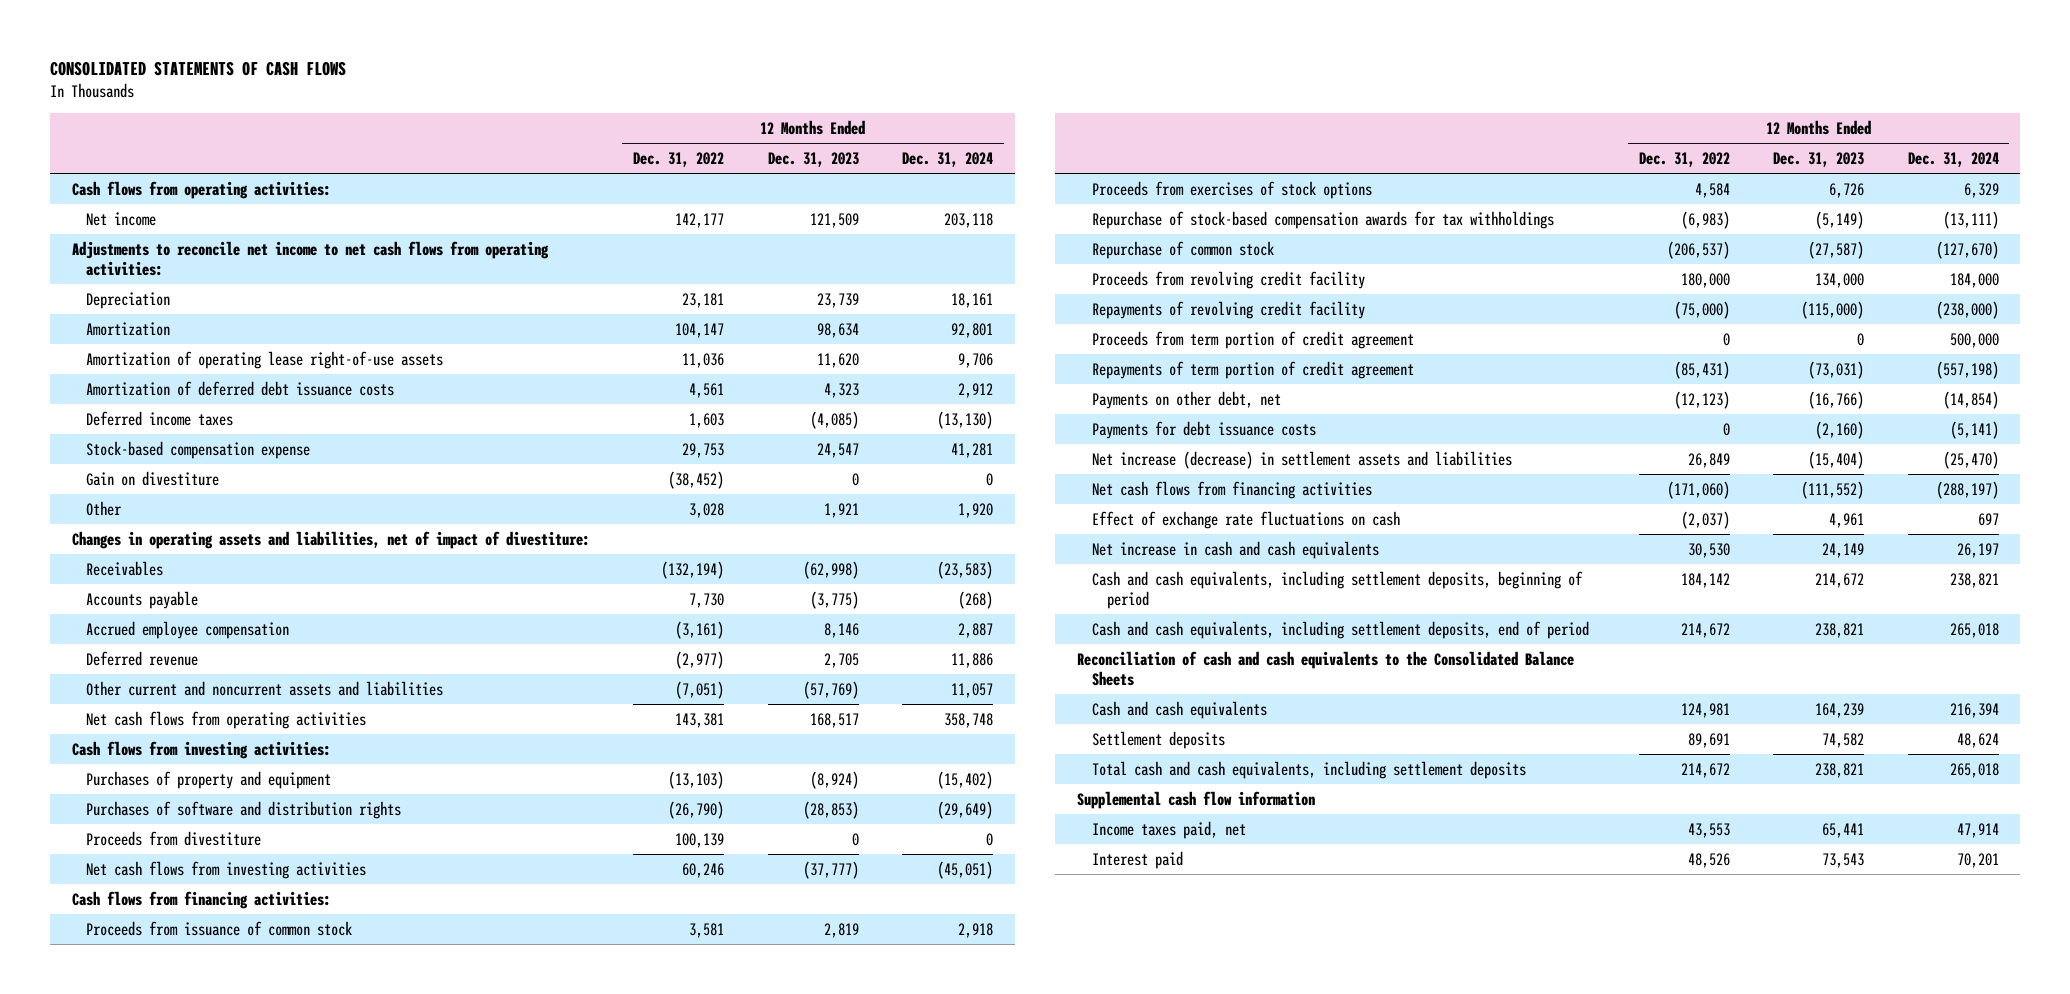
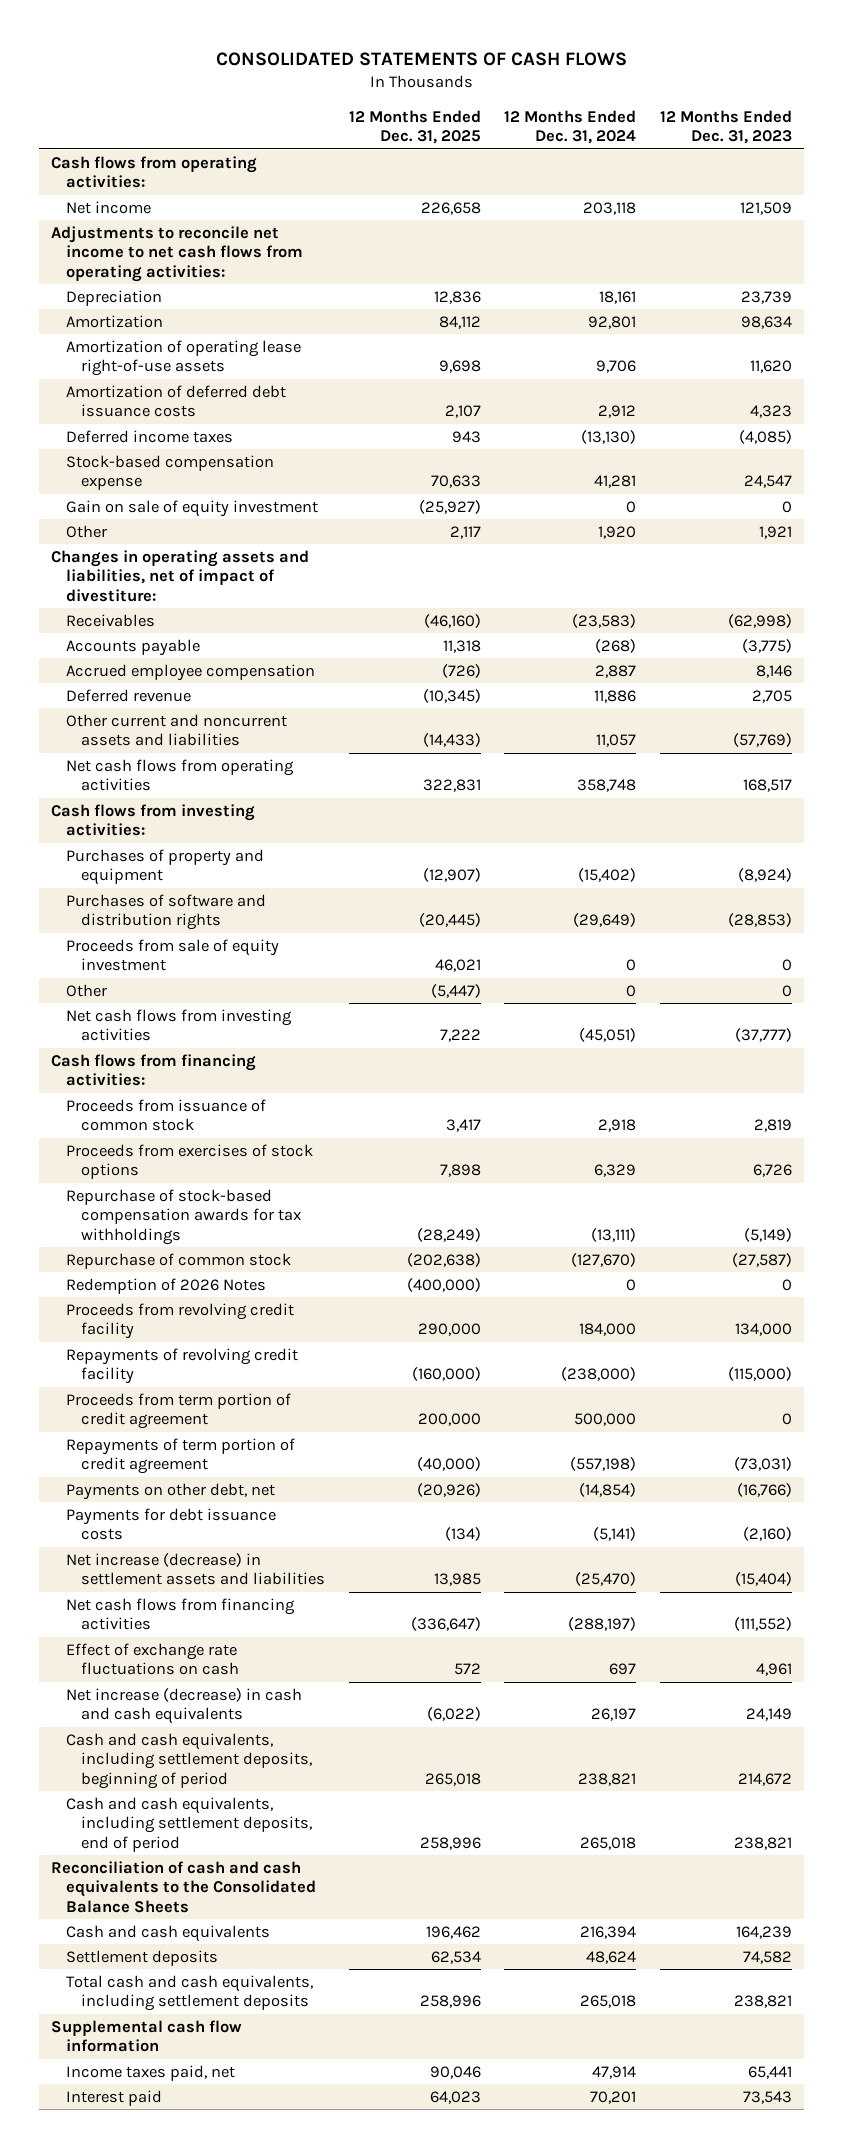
[633,152,725,168] Dec. 31, 2022 -> none
none -> [348,109,481,145] 12 Months Ended Dec. 31, 2025
[86,470,220,486] Gain on divestiture -> none
none -> [66,499,319,517] Gain on sale of equity investment
[86,830,262,846] Proceeds from divestiture -> none
none -> [66,938,280,972] Proceeds from sale of equity investment
none -> [66,983,108,997] Other
none -> [66,1277,267,1294] Redemption of 2026 Notes
[1092,540,1380,559] Net increase in cash and cash equivalents -> [66,1687,303,1725] Net increase (decrease) in cash and cash equivalents

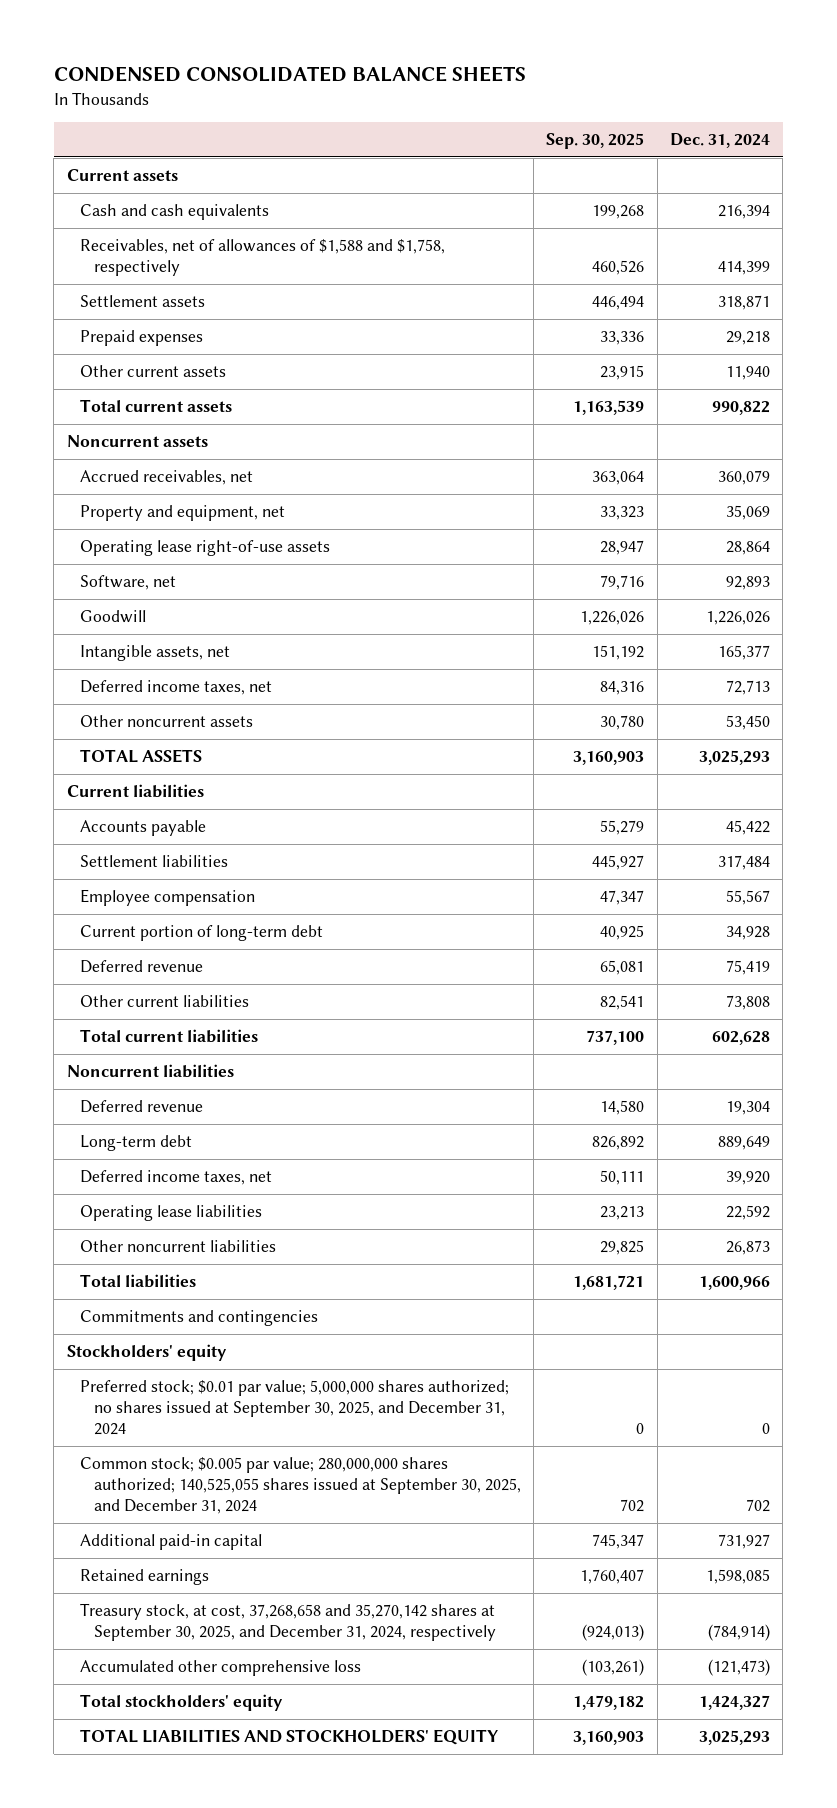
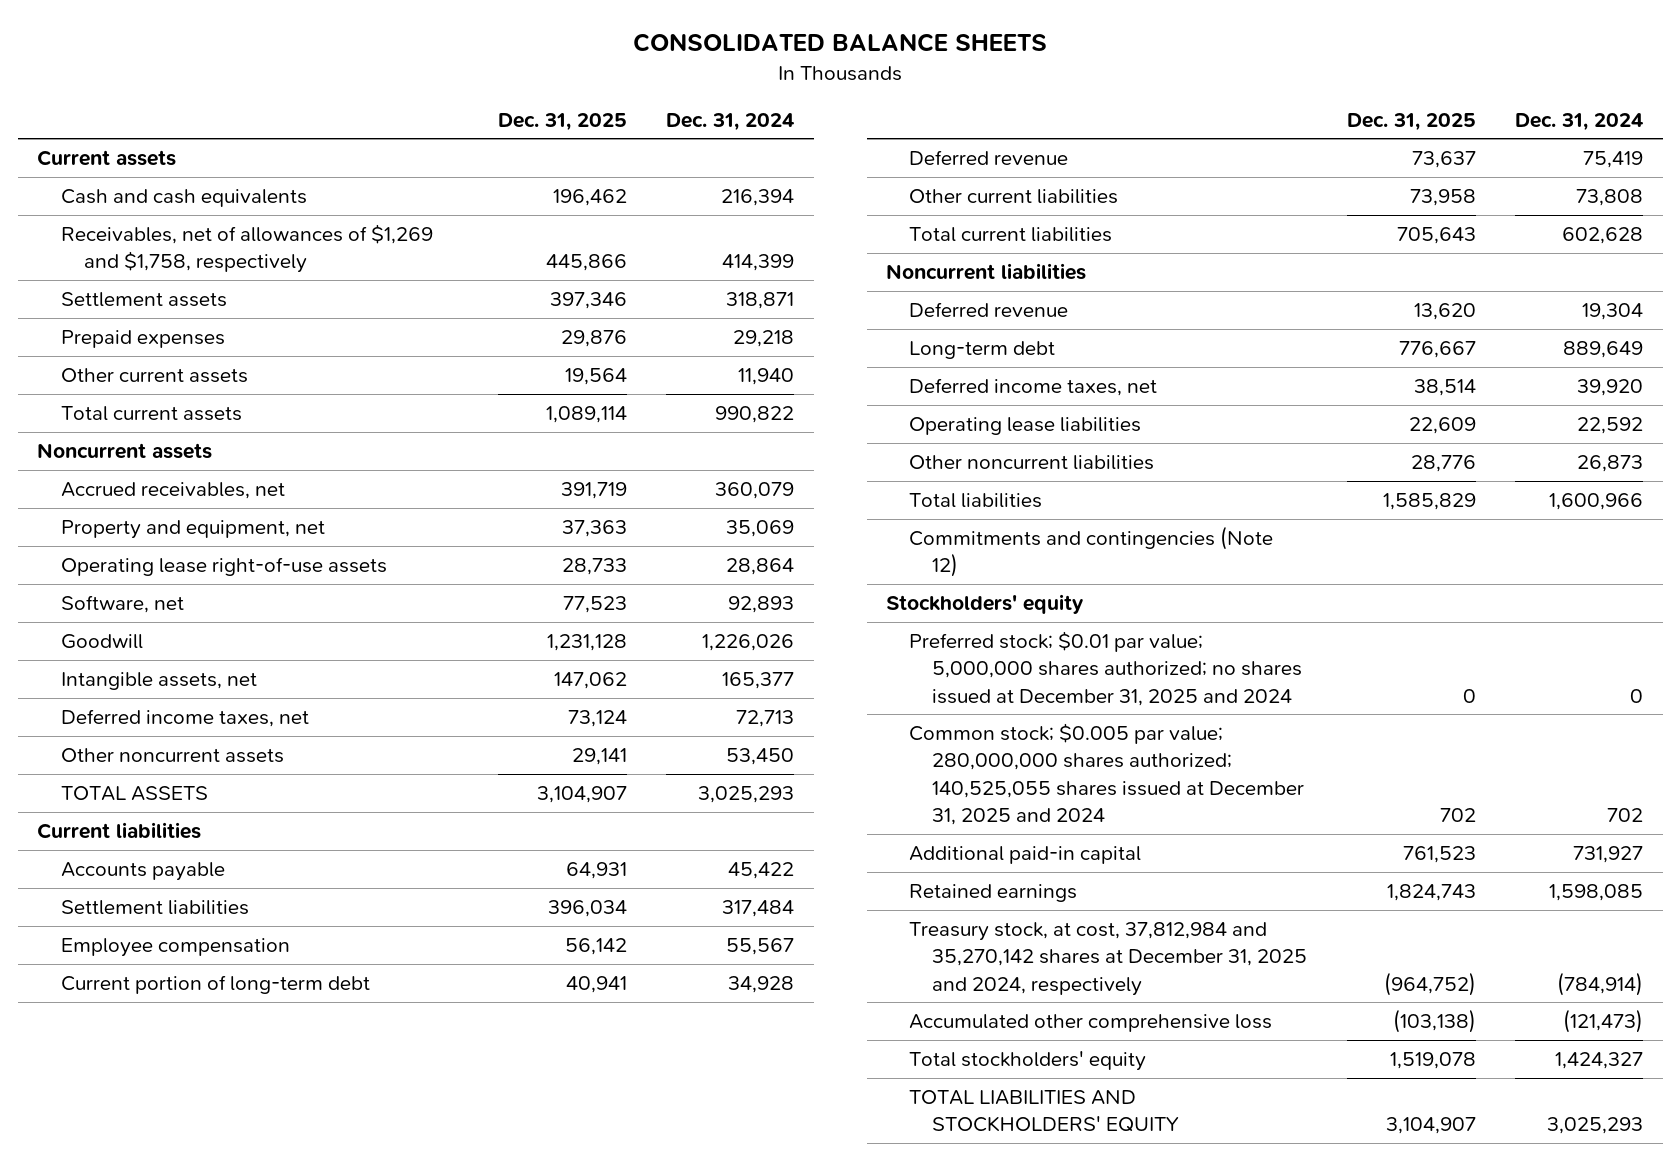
[53,65,526,82] CONDENSED CONSOLIDATED BALANCE SHEETS -> [633,32,1048,52] CONSOLIDATED BALANCE SHEETS
[546,133,645,150] Sep. 30, 2025 -> none
none -> [497,112,627,131] Dec. 31, 2025
[80,239,446,277] Receivables, net of allowances of $1,588 and $1,758, respectively -> [60,224,433,274] Receivables, net of allowances of $1,269 and $1,758, respectively
[80,1310,319,1327] Commitments and contingencies -> [909,526,1274,578] Commitments and contingencies (Note 12)
[80,1380,510,1436] Preferred stock; $0.01 par value; 5,000,000 shares authorized; no shares issued at September 30, 2025, and December 31, 2024 -> [909,631,1303,706] Preferred stock; $0.01 par value; 5,000,000 shares authorized; no shares issued at December 31, 2025 and 2024
[80,1457,521,1515] Common stock; $0.005 par value; 280,000,000 shares authorized; 140,525,055 shares issued at September 30, 2025, and December 31, 2024 -> [909,723,1305,826] Common stock; $0.005 par value; 280,000,000 shares authorized; 140,525,055 shares issued at December 31, 2025 and 2024
[80,1603,496,1642] Treasury stock, at cost, 37,268,658 and 35,270,142 shares at September 30, 2025, and December 31, 2024, respectively -> [909,922,1308,996] Treasury stock, at cost, 37,812,984 and 35,270,142 shares at December 31, 2025 and 2024, respectively

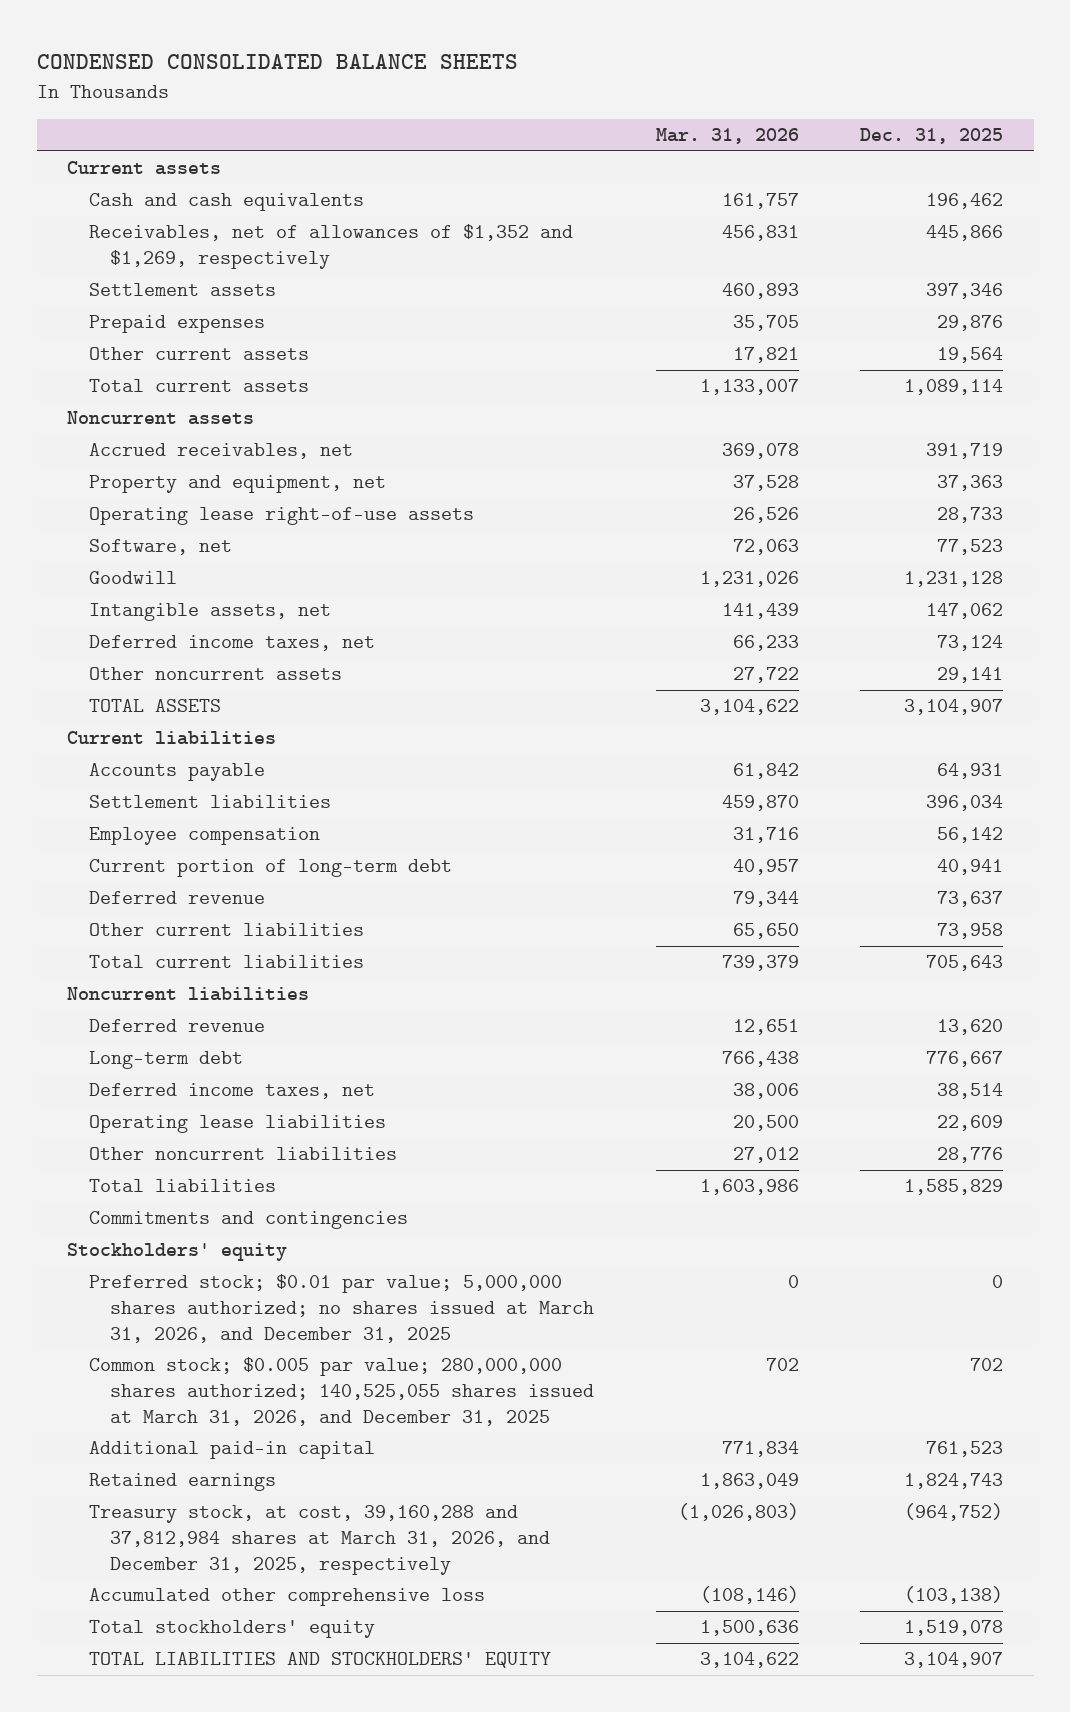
[633,32,1048,52] CONSOLIDATED BALANCE SHEETS -> [36,54,518,70] CONDENSED CONSOLIDATED BALANCE SHEETS
[666,112,795,131] Dec. 31, 2024 -> none
none -> [655,128,799,145] Mar. 31, 2026
[60,224,433,274] Receivables, net of allowances of $1,269 and $1,758, respectively -> [88,224,573,270] Receivables, net of allowances of $1,352 and $1,269, respectively
[909,526,1274,578] Commitments and contingencies (Note 12) -> [88,1211,408,1230] Commitments and contingencies
[909,631,1303,706] Preferred stock; $0.01 par value; 5,000,000 shares authorized; no shares issued at December 31, 2025 and 2024 -> [88,1274,595,1343] Preferred stock; $0.01 par value; 5,000,000 shares authorized; no shares issued at March 31, 2026, and December 31, 2025
[909,723,1305,826] Common stock; $0.005 par value; 280,000,000 shares authorized; 140,525,055 shares issued at December 31, 2025 and 2024 -> [88,1357,595,1426] Common stock; $0.005 par value; 280,000,000 shares authorized; 140,525,055 shares issued at March 31, 2026, and December 31, 2025
[909,922,1308,996] Treasury stock, at cost, 37,812,984 and 35,270,142 shares at December 31, 2025 and 2024, respectively -> [88,1505,551,1575] Treasury stock, at cost, 39,160,288 and 37,812,984 shares at March 31, 2026, and December 31, 2025, respectively

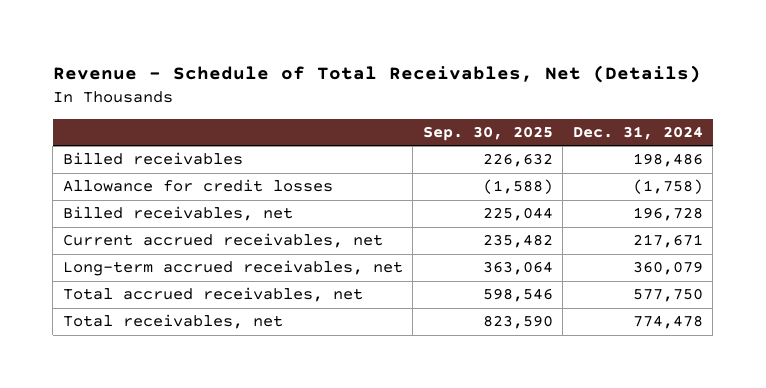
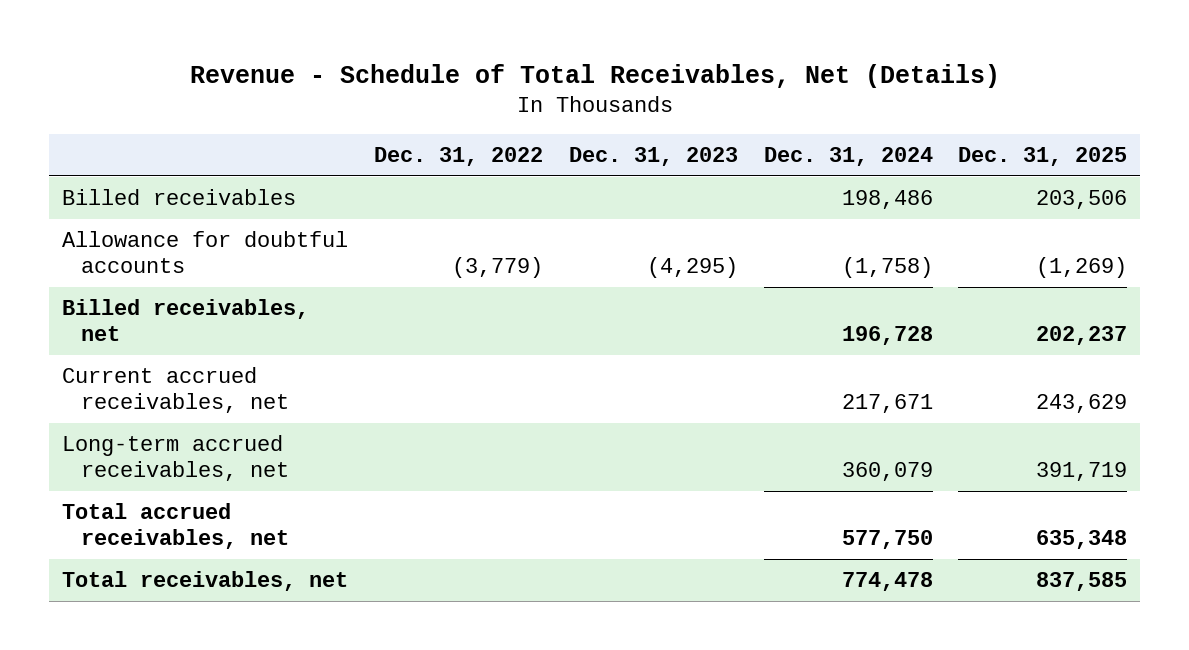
[422,125,553,141] Sep. 30, 2025 -> none
none -> [373,146,543,166] Dec. 31, 2022
none -> [568,146,738,166] Dec. 31, 2023
none -> [958,146,1128,166] Dec. 31, 2025
[62,179,333,193] Allowance for credit losses -> [61,231,348,273] Allowance for doubtful accounts

